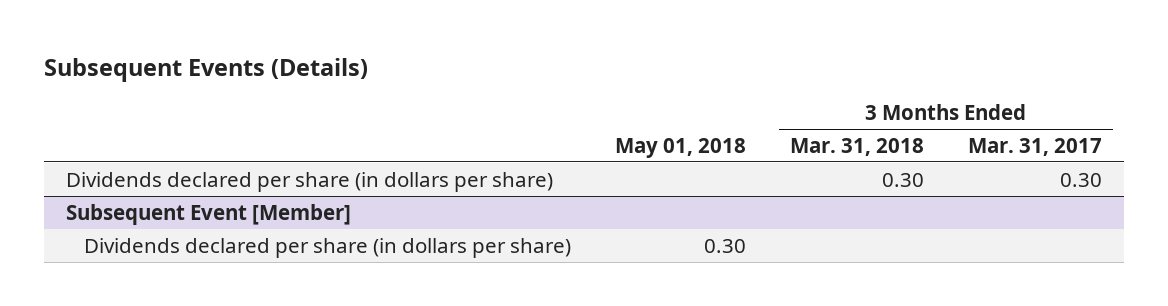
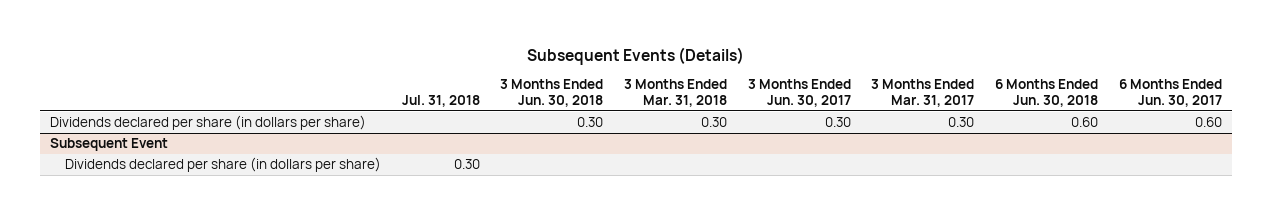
[615,137,747,158] May 01, 2018 -> none
none -> [401,95,480,108] Jul. 31, 2018
none -> [500,79,604,108] 3 Months Ended Jun. 30, 2018
none -> [747,79,851,108] 3 Months Ended Jun. 30, 2017
none -> [994,79,1098,108] 6 Months Ended Jun. 30, 2018
none -> [1118,79,1222,108] 6 Months Ended Jun. 30, 2017
[65,203,351,225] Subsequent Event [Member] -> [50,138,169,152] Subsequent Event

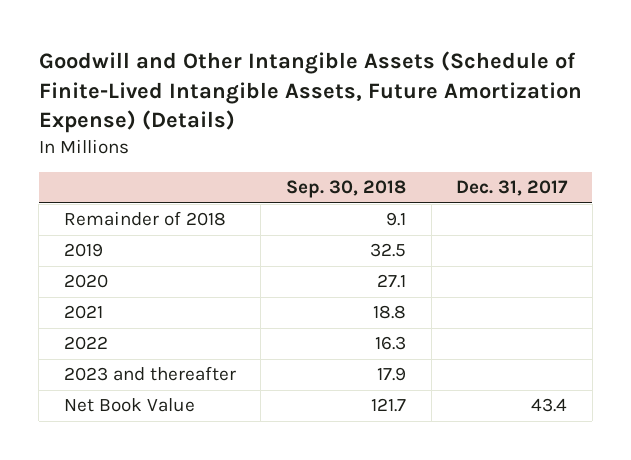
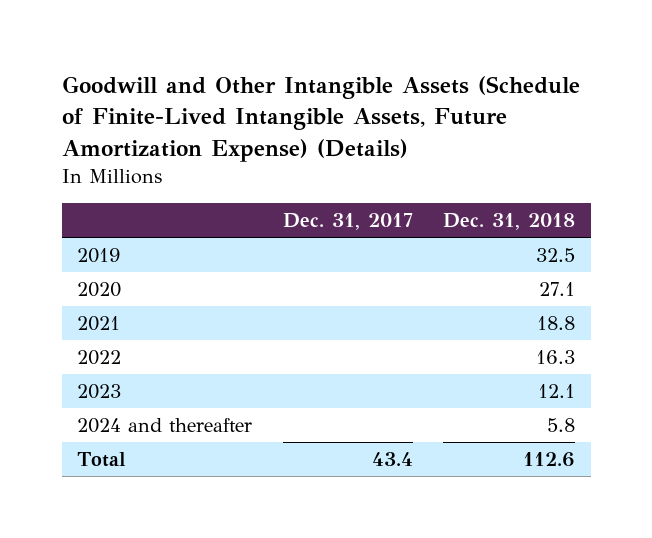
[285,180,406,199] Sep. 30, 2018 -> none
none -> [443,213,576,231] Dec. 31, 2018
[63,211,226,227] Remainder of 2018 -> none
none -> [77,383,122,399] 2023
[63,366,236,382] 2023 and thereafter -> [77,417,253,433] 2024 and thereafter
[63,398,195,413] Net Book Value -> [77,451,127,467] Total

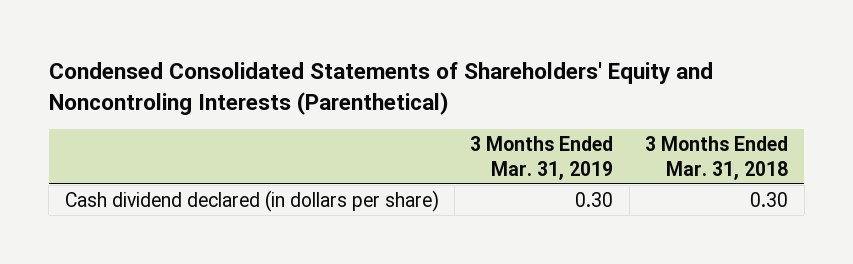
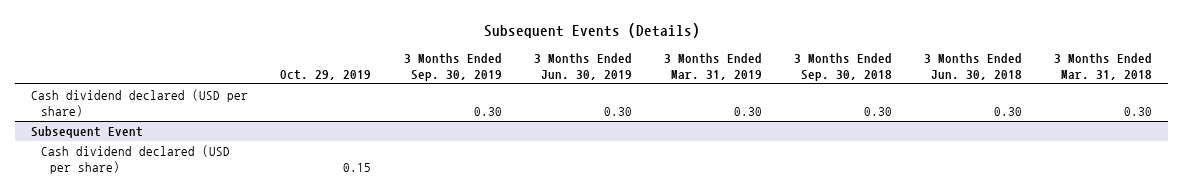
[48,62,713,115] Condensed Consolidated Statements of Shareholders' Equity and Noncontroling Interests (Parenthetical) -> [483,23,700,39] Subsequent Events (Details)
none -> [280,70,372,81] Oct. 29, 2019
none -> [403,53,502,82] 3 Months Ended Sep. 30, 2019
none -> [533,53,632,81] 3 Months Ended Jun. 30, 2019
none -> [793,53,892,82] 3 Months Ended Sep. 30, 2018
none -> [923,53,1022,81] 3 Months Ended Jun. 30, 2018
[64,189,439,212] Cash dividend declared (in dollars per share) -> [31,89,249,117] Cash dividend declared (USD per share)
none -> [31,126,144,139] Subsequent Event
none -> [40,145,230,174] Cash dividend declared (USD per share)

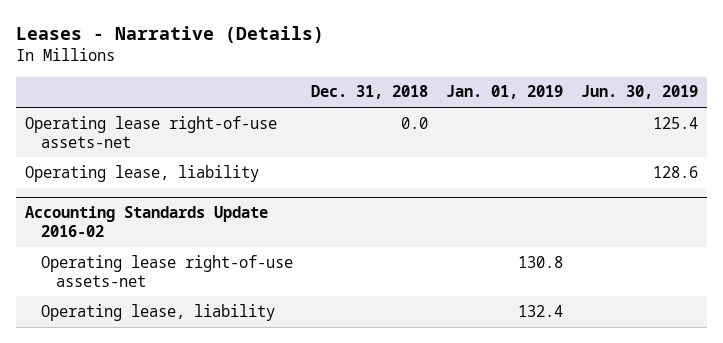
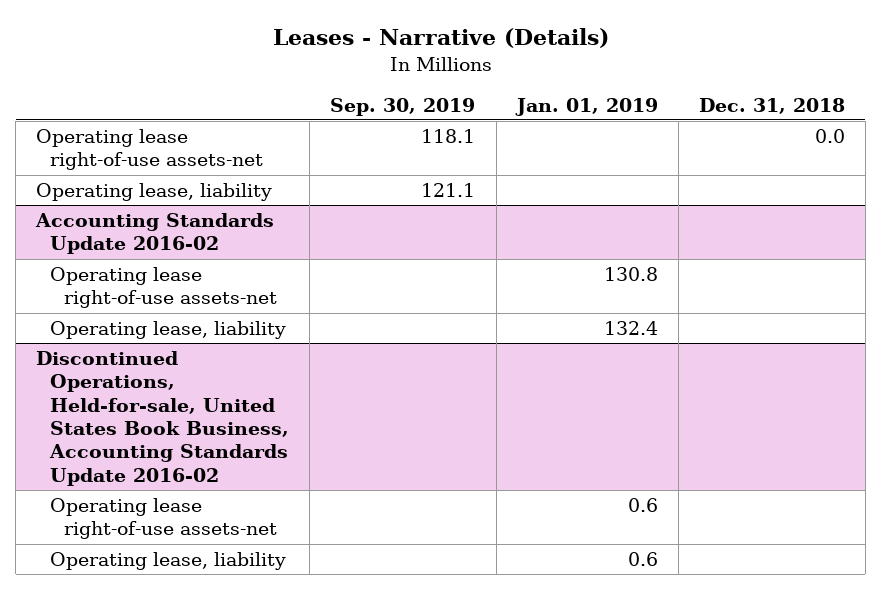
[580,85,698,100] Jun. 30, 2019 -> none
none -> [330,97,476,116] Sep. 30, 2019
none -> [36,351,290,486] Discontinued Operations, Held-for-sale, United States Book Business, Accounting Standards Update 2016-02
none -> [50,498,278,540] Operating lease right-of-use assets-net
none -> [50,552,287,571] Operating lease, liability

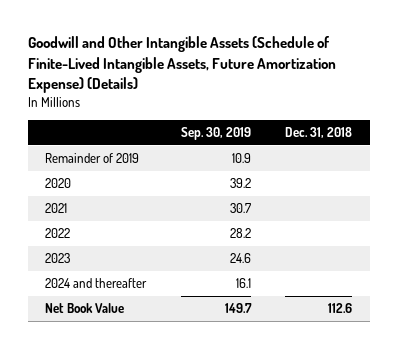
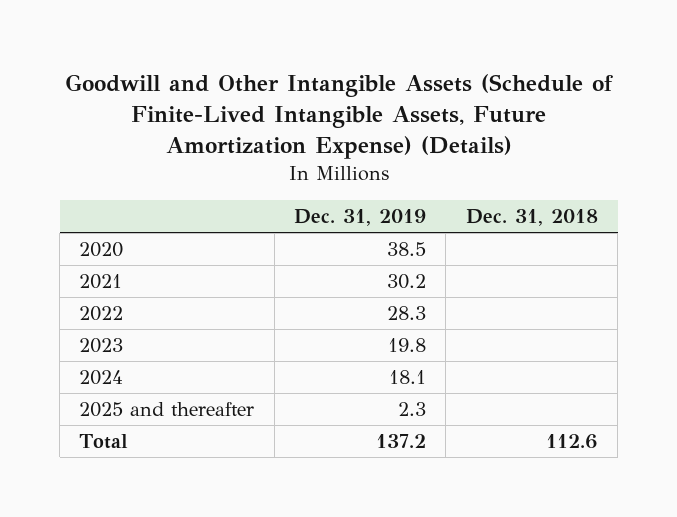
[180,127,251,141] Sep. 30, 2019 -> none
none -> [294,208,427,226] Dec. 31, 2019
[45,153,140,164] Remainder of 2019 -> none
none -> [79,369,124,385] 2024
[45,278,148,289] 2024 and thereafter -> [79,401,255,417] 2025 and thereafter
[45,303,125,314] Net Book Value -> [79,433,129,449] Total

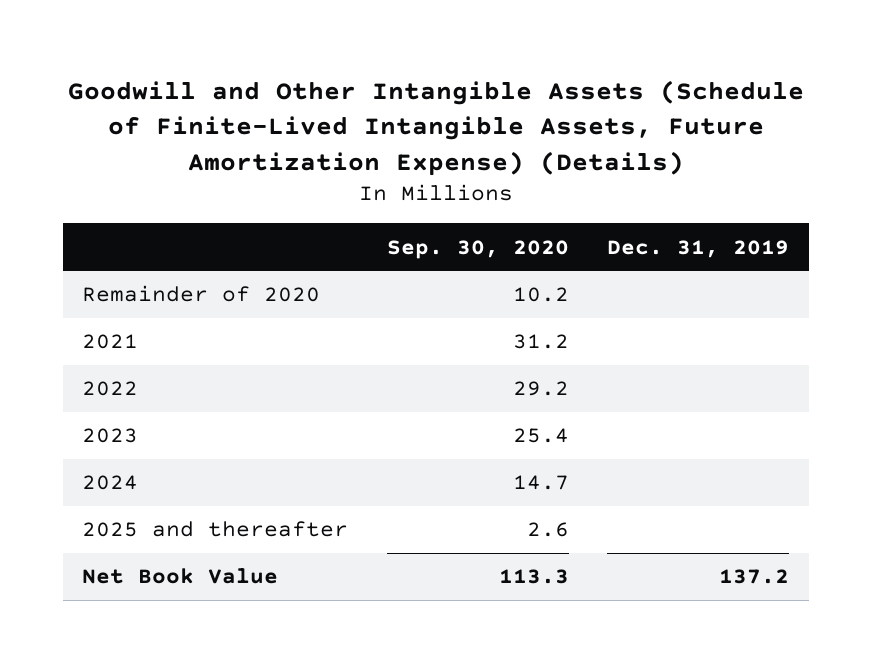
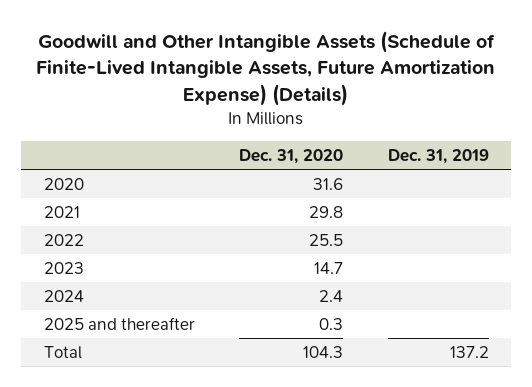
[386,239,569,259] Sep. 30, 2020 -> none
none -> [239,149,344,165] Dec. 31, 2020
[82,285,321,303] Remainder of 2020 -> none
none -> [43,177,84,190] 2020
[82,568,279,585] Net Book Value -> [43,345,82,359] Total

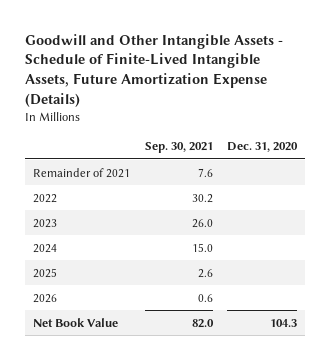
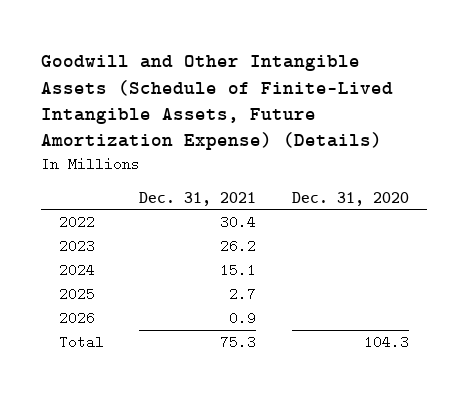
[25,33,284,107] Goodwill and Other Intangible Assets - Schedule of Finite-Lived Intangible Assets, Future Amortization Expense (Details) -> [41,55,394,151] Goodwill and Other Intangible Assets (Schedule of Finite-Lived Intangible Assets, Future Amortization Expense) (Details)
[144,142,213,154] Sep. 30, 2021 -> none
none -> [139,191,257,206] Dec. 31, 2021
[32,167,130,178] Remainder of 2021 -> none
[32,317,118,327] Net Book Value -> [59,334,105,349] Total

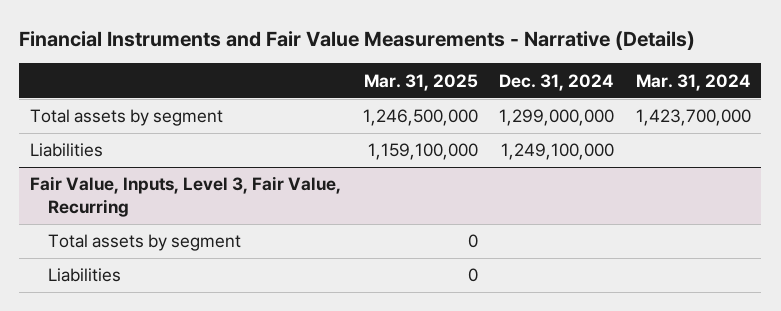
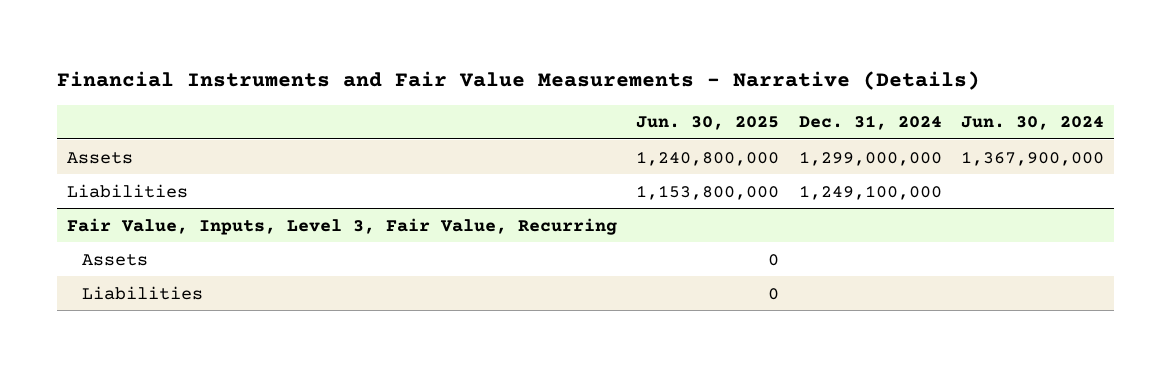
[363,73,478,91] Mar. 31, 2025 -> none
[635,73,751,91] Mar. 31, 2024 -> none
none -> [636,116,780,131] Jun. 30, 2025
none -> [961,116,1105,131] Jun. 30, 2024
[29,109,223,127] Total assets by segment -> [66,151,133,164] Assets
[47,234,241,252] Total assets by segment -> [81,253,148,266] Assets

